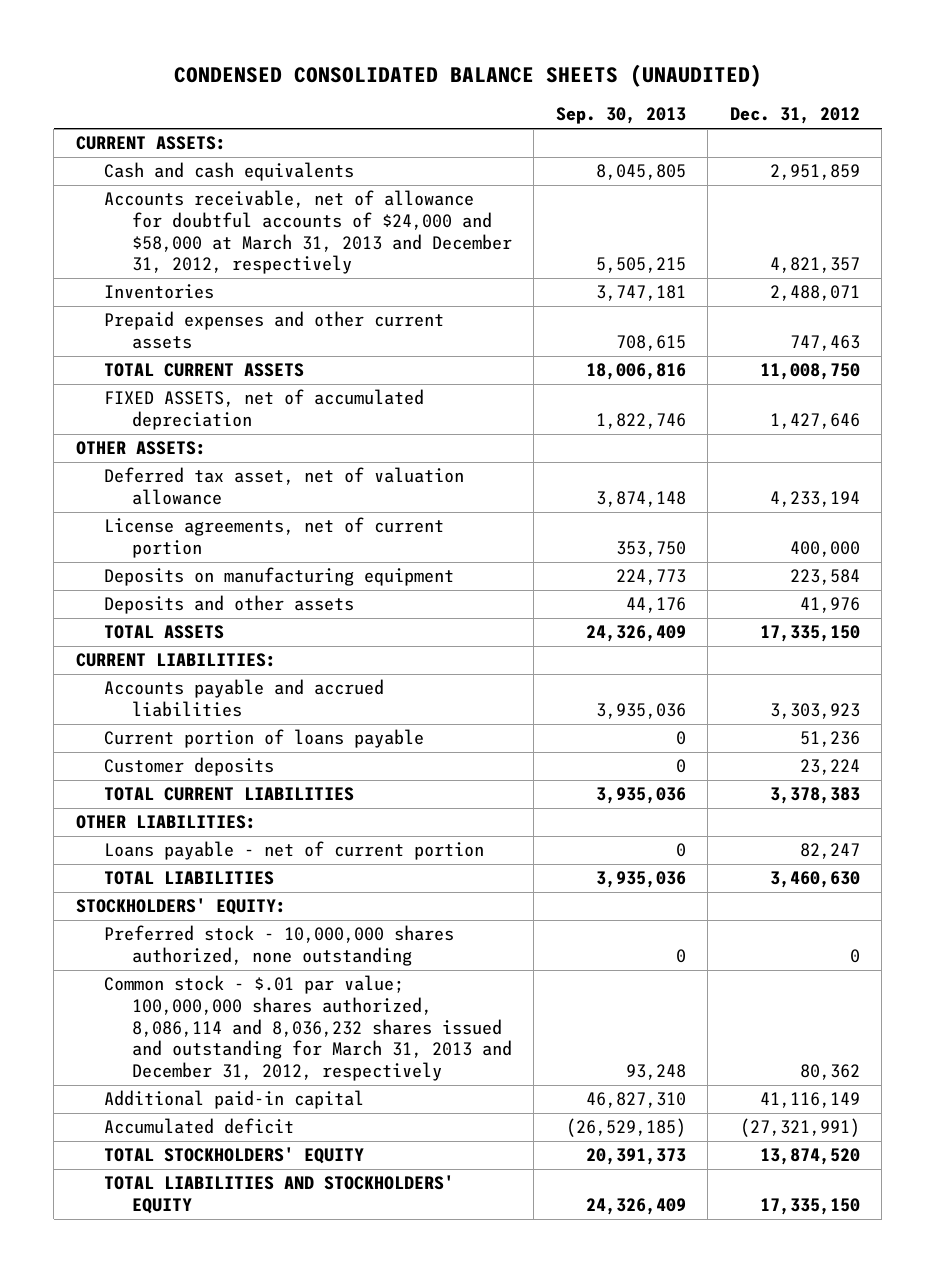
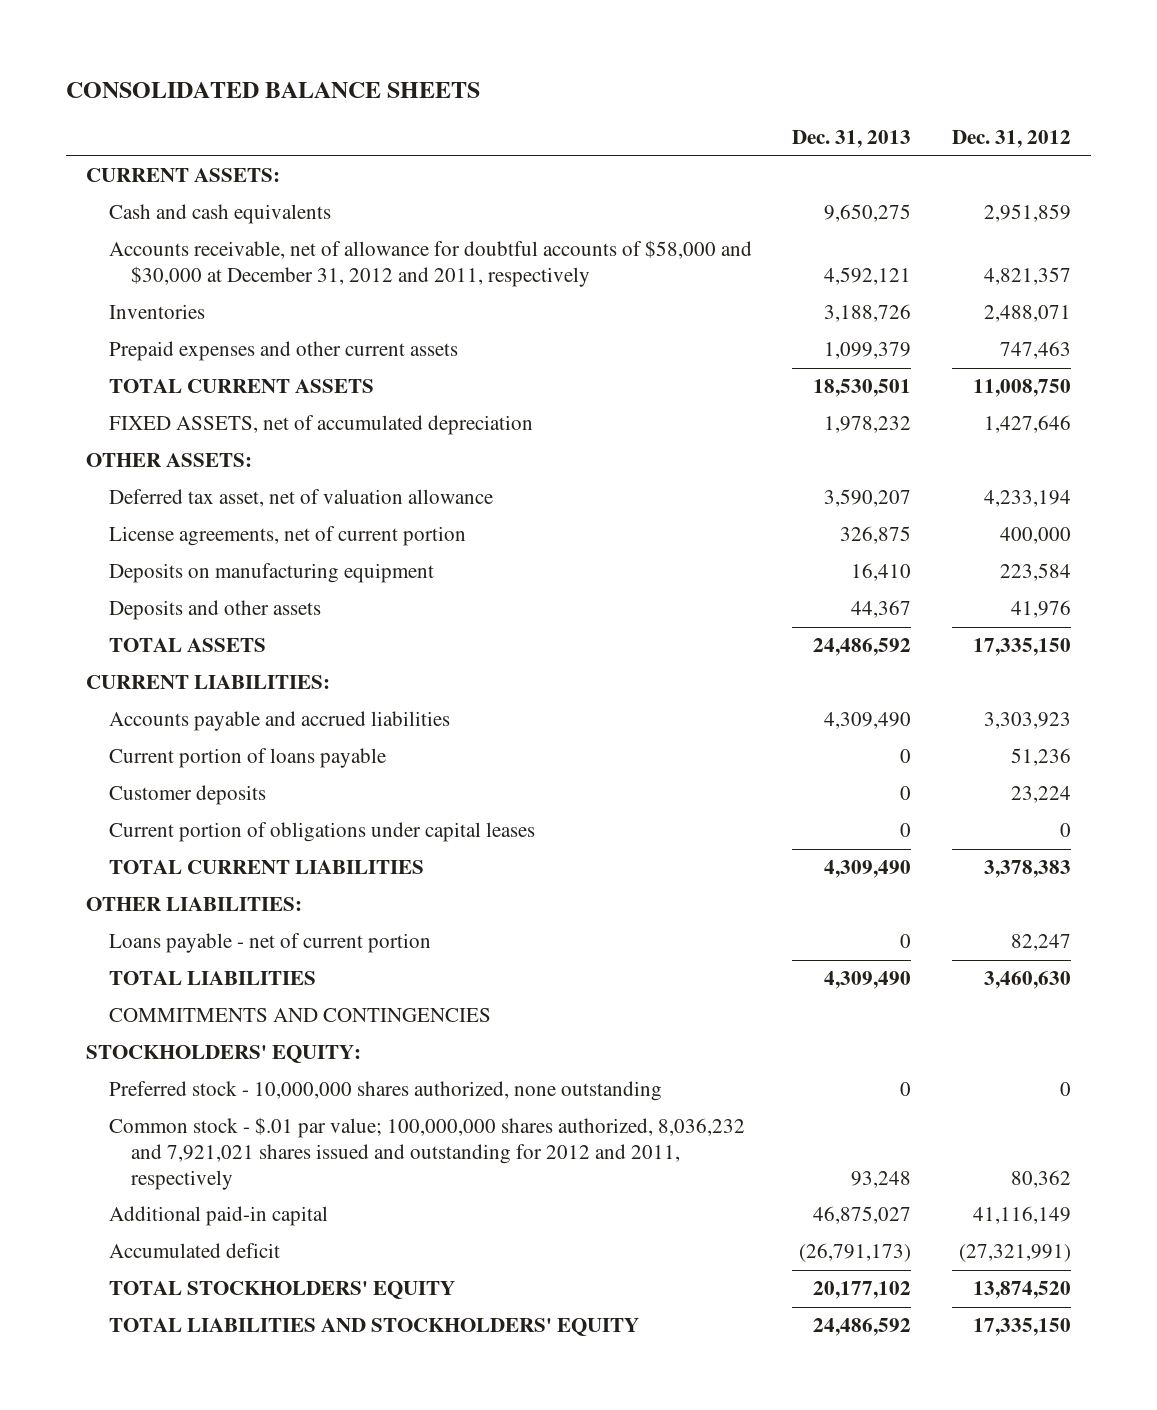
[173,63,762,87] CONDENSED CONSOLIDATED BALANCE SHEETS (UNAUDITED) -> [65,82,480,99] CONSOLIDATED BALANCE SHEETS
[555,107,686,125] Sep. 30, 2013 -> none
none -> [792,130,912,149] Dec. 31, 2013
[103,190,512,275] Accounts receivable, net of allowance for doubtful accounts of $24,000 and $58,000 at March 31, 2013 and December 31, 2012, respectively -> [108,240,752,288] Accounts receivable, net of allowance for doubtful accounts of $58,000 and $30,000 at December 31, 2012 and 2011, respectively
none -> [108,822,535,843] Current portion of obligations under capital leases
none -> [108,1008,491,1023] COMMITMENTS AND CONTINGENCIES
[103,975,512,1082] Common stock - $.01 par value; 100,000,000 shares authorized, 8,086,114 and 8,036,232 shares issued and outstanding for March 31, 2013 and December 31, 2012, respectively -> [108,1117,745,1190] Common stock - $.01 par value; 100,000,000 shares authorized, 8,036,232 and 7,921,021 shares issued and outstanding for 2012 and 2011, respectively

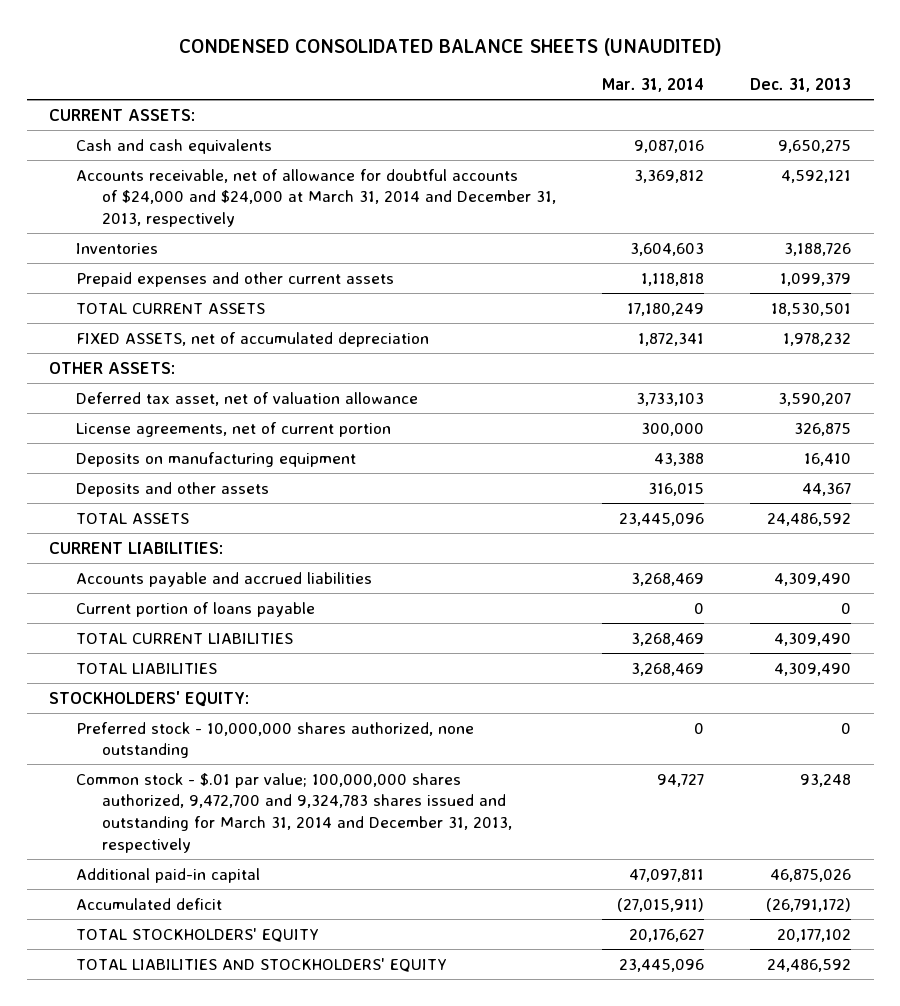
[65,82,480,99] CONSOLIDATED BALANCE SHEETS -> [179,37,723,56] CONDENSED CONSOLIDATED BALANCE SHEETS (UNAUDITED)
[951,130,1071,149] Dec. 31, 2012 -> none
none -> [601,78,704,93] Mar. 31, 2014
[108,240,752,288] Accounts receivable, net of allowance for doubtful accounts of $58,000 and $30,000 at December 31, 2012 and 2011, respectively -> [75,168,556,228] Accounts receivable, net of allowance for doubtful accounts of $24,000 and $24,000 at March 31, 2014 and December 31, 2013, respectively
[108,785,266,806] Customer deposits -> none
[108,822,535,843] Current portion of obligations under capital leases -> none
[86,897,303,912] OTHER LIABILITIES: -> none
[108,933,431,954] Loans payable - net of current portion -> none
[108,1008,491,1023] COMMITMENTS AND CONTINGENCIES -> none
[108,1117,745,1190] Common stock - $.01 par value; 100,000,000 shares authorized, 8,036,232 and 7,921,021 shares issued and outstanding for 2012 and 2011, respectively -> [75,772,512,853] Common stock - $.01 par value; 100,000,000 shares authorized, 9,472,700 and 9,324,783 shares issued and outstanding for March 31, 2014 and December 31, 2013, respectively
[813,1206,912,1225] 46,875,027 -> [769,868,851,882] 46,875,026
[799,1243,912,1263] (26,791,173) -> [765,897,851,912] (26,791,172)

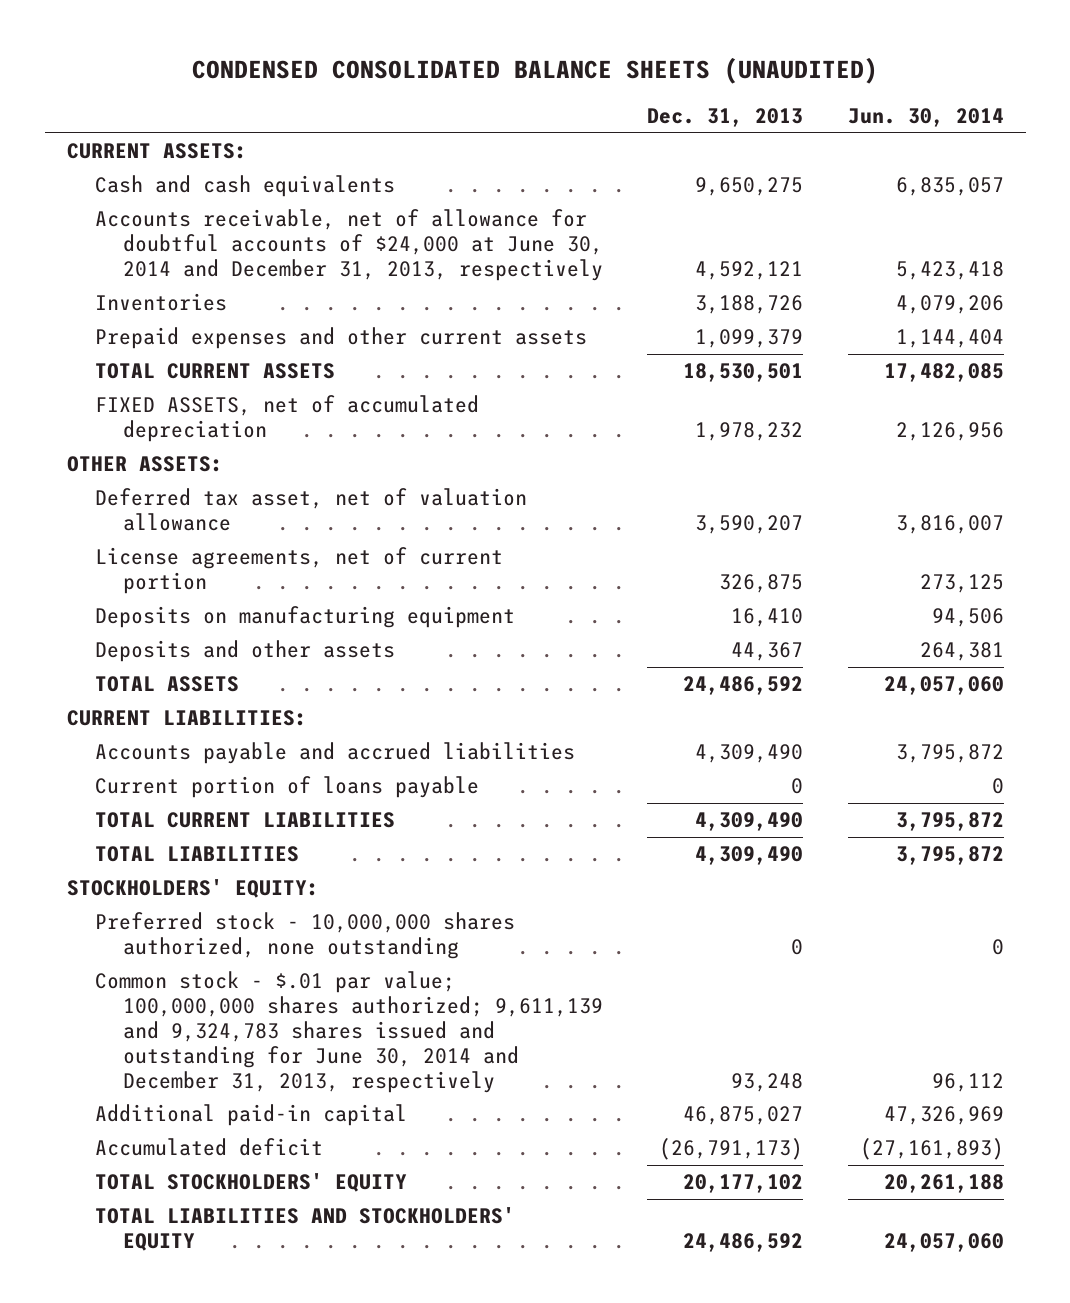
[601,78,704,93] Mar. 31, 2014 -> none
none -> [847,108,1004,128] Jun. 30, 2014
[75,168,556,228] Accounts receivable, net of allowance for doubtful accounts of $24,000 and $24,000 at March 31, 2014 and December 31, 2013, respectively -> [94,209,604,282] Accounts receivable, net of allowance for doubtful accounts of $24,000 at June 30, 2014 and December 31, 2013, respectively
[75,772,512,853] Common stock - $.01 par value; 100,000,000 shares authorized, 9,472,700 and 9,324,783 shares issued and outstanding for March 31, 2014 and December 31, 2013, respectively -> [94,971,604,1093] Common stock - $.01 par value; 100,000,000 shares authorized; 9,611,139 and 9,324,783 shares issued and outstanding for June 30, 2014 and December 31, 2013, respectively
[769,868,851,882] 46,875,026 -> [683,1106,804,1126] 46,875,027
[765,897,851,912] (26,791,172) -> [659,1138,804,1161] (26,791,173)

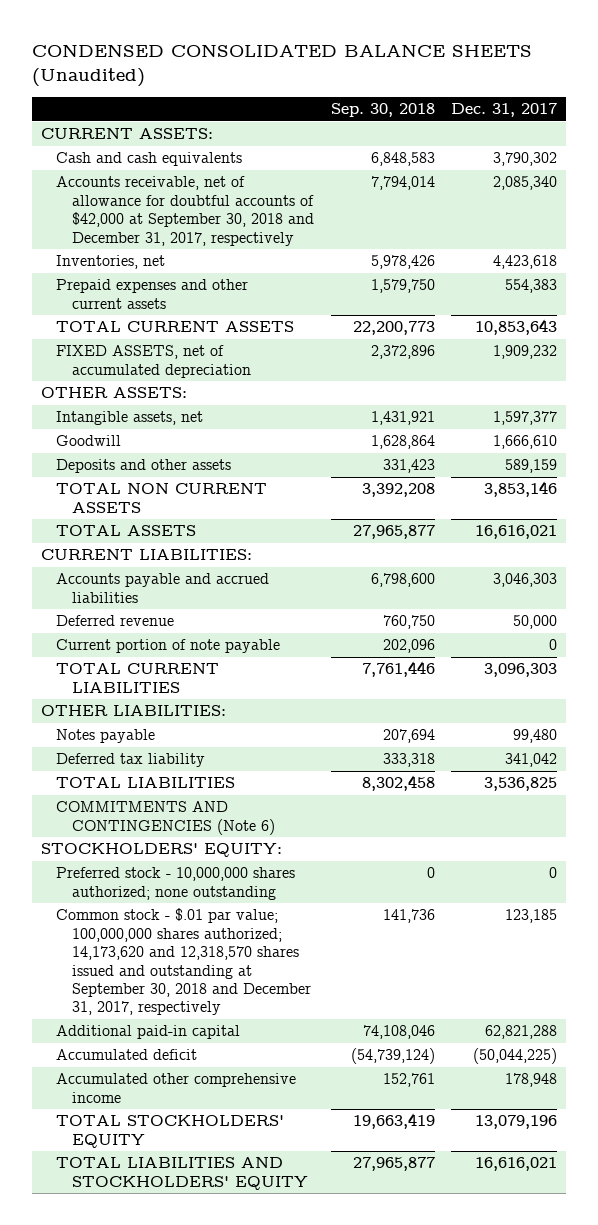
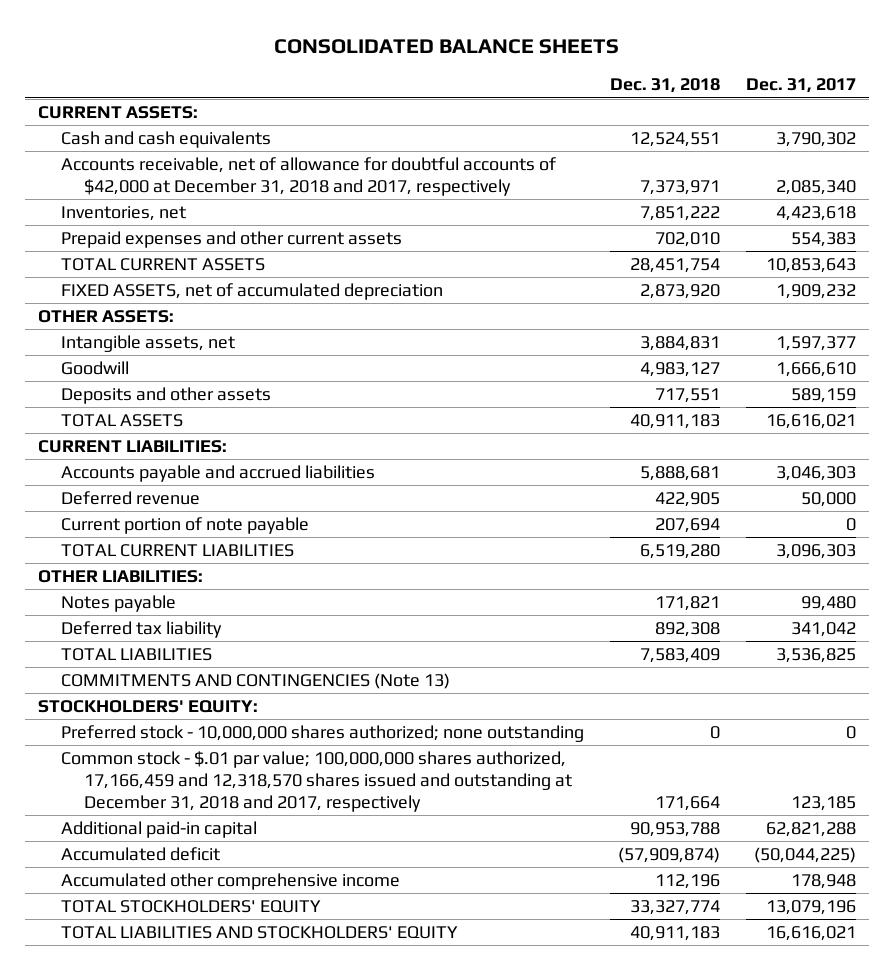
[32,43,533,88] CONDENSED CONSOLIDATED BALANCE SHEETS (Unaudited) -> [273,38,619,54] CONSOLIDATED BALANCE SHEETS
[330,103,435,118] Sep. 30, 2018 -> none
none -> [609,78,720,94] Dec. 31, 2018
[56,176,314,246] Accounts receivable, net of allowance for doubtful accounts of $42,000 at September 30, 2018 and December 31, 2017, respectively -> [60,157,556,196] Accounts receivable, net of allowance for doubtful accounts of $42,000 at December 31, 2018 and 2017, respectively
[56,483,268,513] TOTAL NON CURRENT ASSETS -> none
[56,801,275,835] COMMITMENTS AND CONTINGENCIES (Note 6) -> [60,673,450,690] COMMITMENTS AND CONTINGENCIES (Note 13)
[56,908,311,1016] Common stock - $.01 par value; 100,000,000 shares authorized; 14,173,620 and 12,318,570 shares issued and outstanding at September 30, 2018 and December 31, 2017, respectively -> [60,751,572,812] Common stock - $.01 par value; 100,000,000 shares authorized, 17,166,459 and 12,318,570 shares issued and outstanding at December 31, 2018 and 2017, respectively

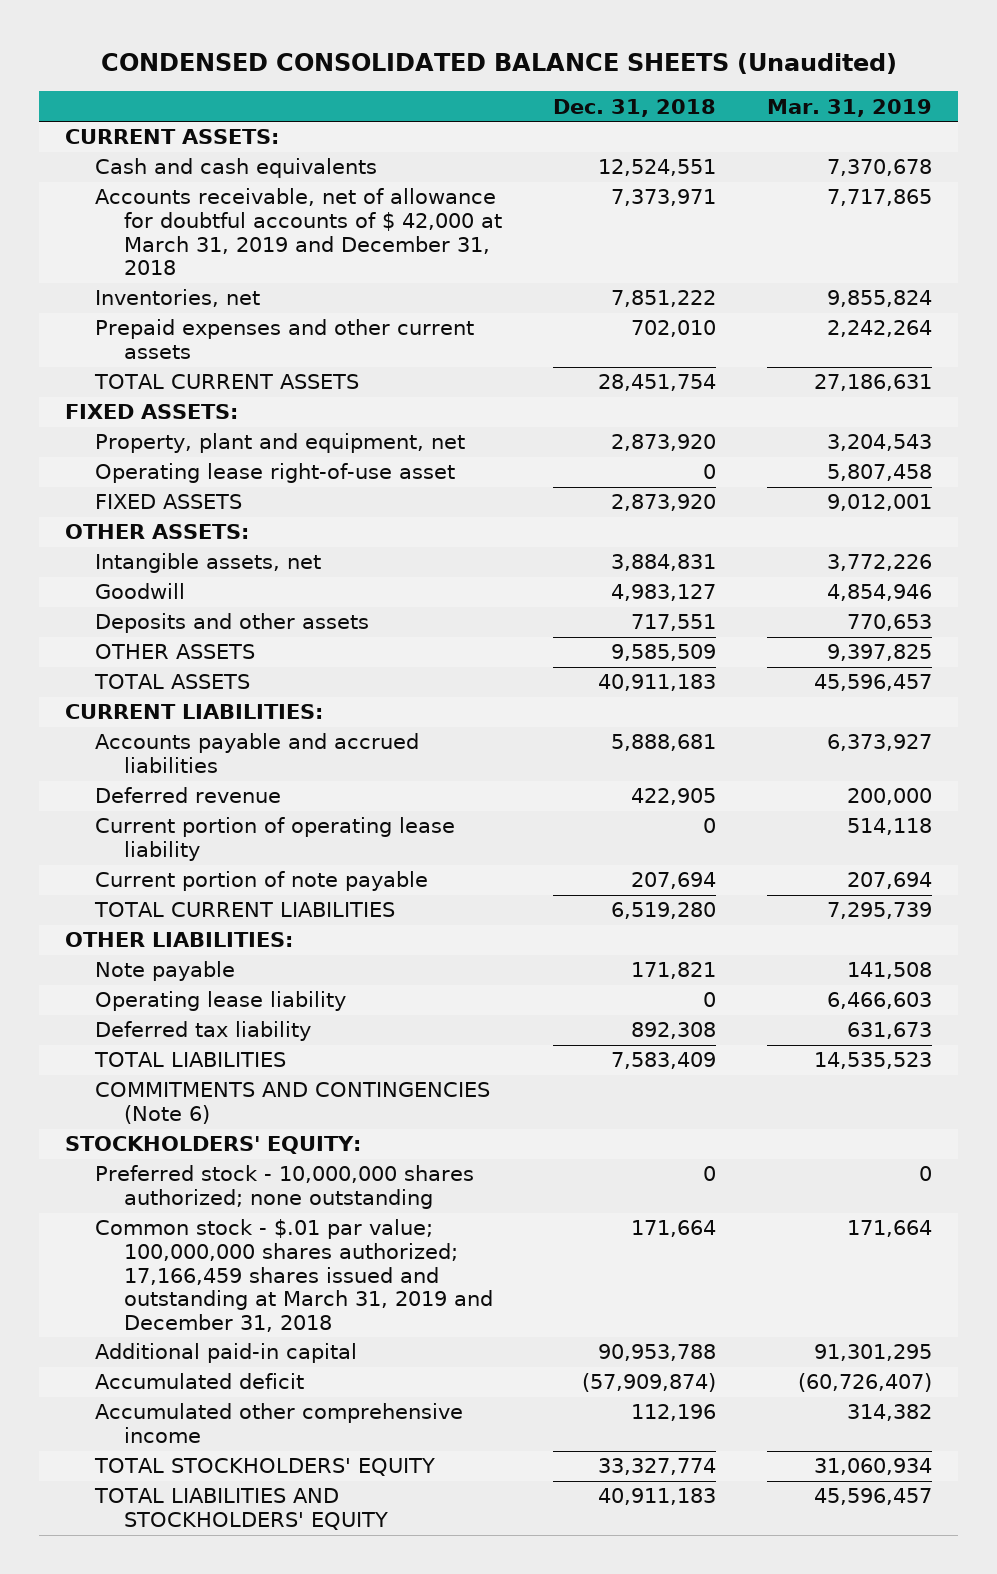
[273,38,619,54] CONSOLIDATED BALANCE SHEETS -> [100,52,897,74] CONDENSED CONSOLIDATED BALANCE SHEETS (Unaudited)
[745,78,856,94] Dec. 31, 2017 -> none
none -> [767,98,933,117] Mar. 31, 2019
[60,157,556,196] Accounts receivable, net of allowance for doubtful accounts of $42,000 at December 31, 2018 and 2017, respectively -> [94,188,503,276] Accounts receivable, net of allowance for doubtful accounts of $ 42,000 at March 31, 2019 and December 31, 2018
none -> [65,404,239,420] FIXED ASSETS:
[60,283,443,301] FIXED ASSETS, net of accumulated depreciation -> [94,433,465,454] Property, plant and equipment, net
none -> [94,463,455,484] Operating lease right-of-use asset
none -> [94,494,242,510] FIXED ASSETS
none -> [94,644,255,660] OTHER ASSETS
none -> [94,817,455,861] Current portion of operating lease liability
[60,595,176,613] Notes payable -> [94,961,235,982] Note payable
none -> [94,991,346,1012] Operating lease liability
[60,673,450,690] COMMITMENTS AND CONTINGENCIES (Note 13) -> [94,1082,490,1124] COMMITMENTS AND CONTINGENCIES (Note 6)
[60,751,572,812] Common stock - $.01 par value; 100,000,000 shares authorized, 17,166,459 and 12,318,570 shares issued and outstanding at December 31, 2018 and 2017, respectively -> [94,1219,494,1332] Common stock - $.01 par value; 100,000,000 shares authorized; 17,166,459 shares issued and outstanding at March 31, 2019 and December 31, 2018

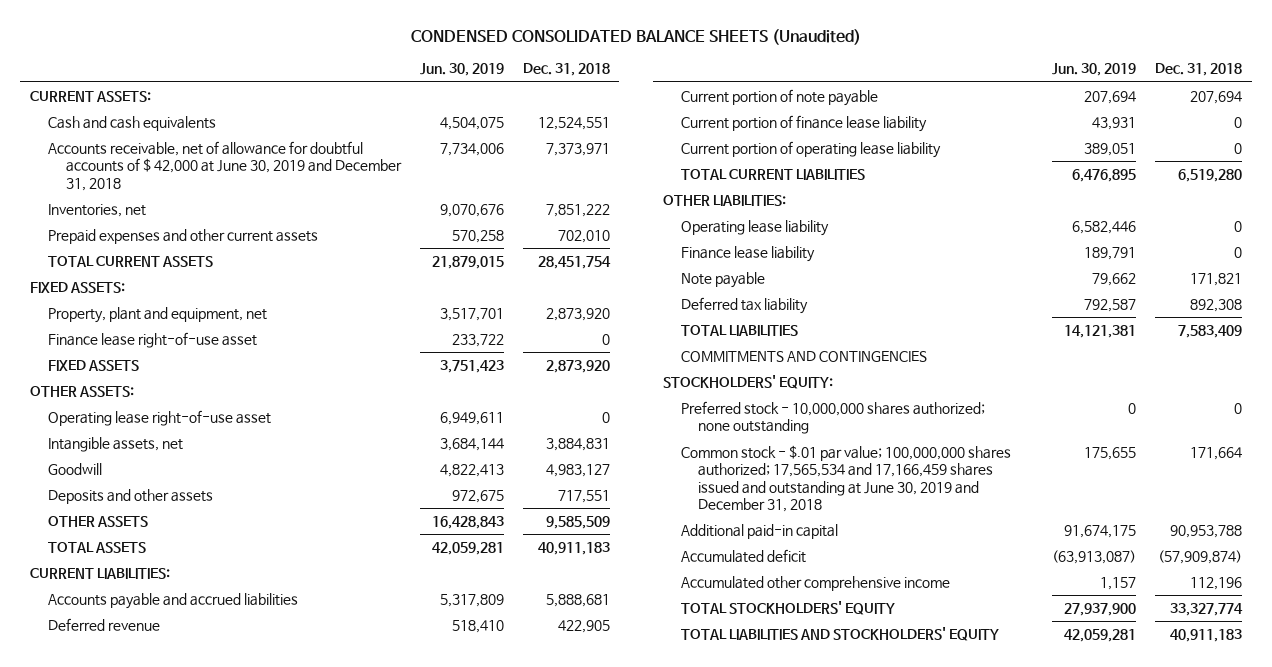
[767,98,933,117] Mar. 31, 2019 -> none
none -> [419,63,504,77] Jun. 30, 2019
[94,188,503,276] Accounts receivable, net of allowance for doubtful accounts of $ 42,000 at March 31, 2019 and December 31, 2018 -> [47,141,402,191] Accounts receivable, net of allowance for doubtful accounts of $ 42,000 at June 30, 2019 and December 31, 2018
none -> [47,332,257,349] Finance lease right-of-use asset
[94,463,455,484] Operating lease right-of-use asset -> [47,410,271,427] Operating lease right-of-use asset
none -> [680,115,927,133] Current portion of finance lease liability
[94,817,455,861] Current portion of operating lease liability -> [680,141,941,159] Current portion of operating lease liability
none -> [680,246,815,263] Finance lease liability
[94,961,235,982] Note payable -> [680,272,765,289] Note payable
[94,1082,490,1124] COMMITMENTS AND CONTINGENCIES (Note 6) -> [680,351,927,363] COMMITMENTS AND CONTINGENCIES
[94,1219,494,1332] Common stock - $.01 par value; 100,000,000 shares authorized; 17,166,459 shares issued and outstanding at March 31, 2019 and December 31, 2018 -> [680,445,1011,512] Common stock - $.01 par value; 100,000,000 shares authorized; 17,565,534 and 17,166,459 shares issued and outstanding at June 30, 2019 and December 31, 2018

